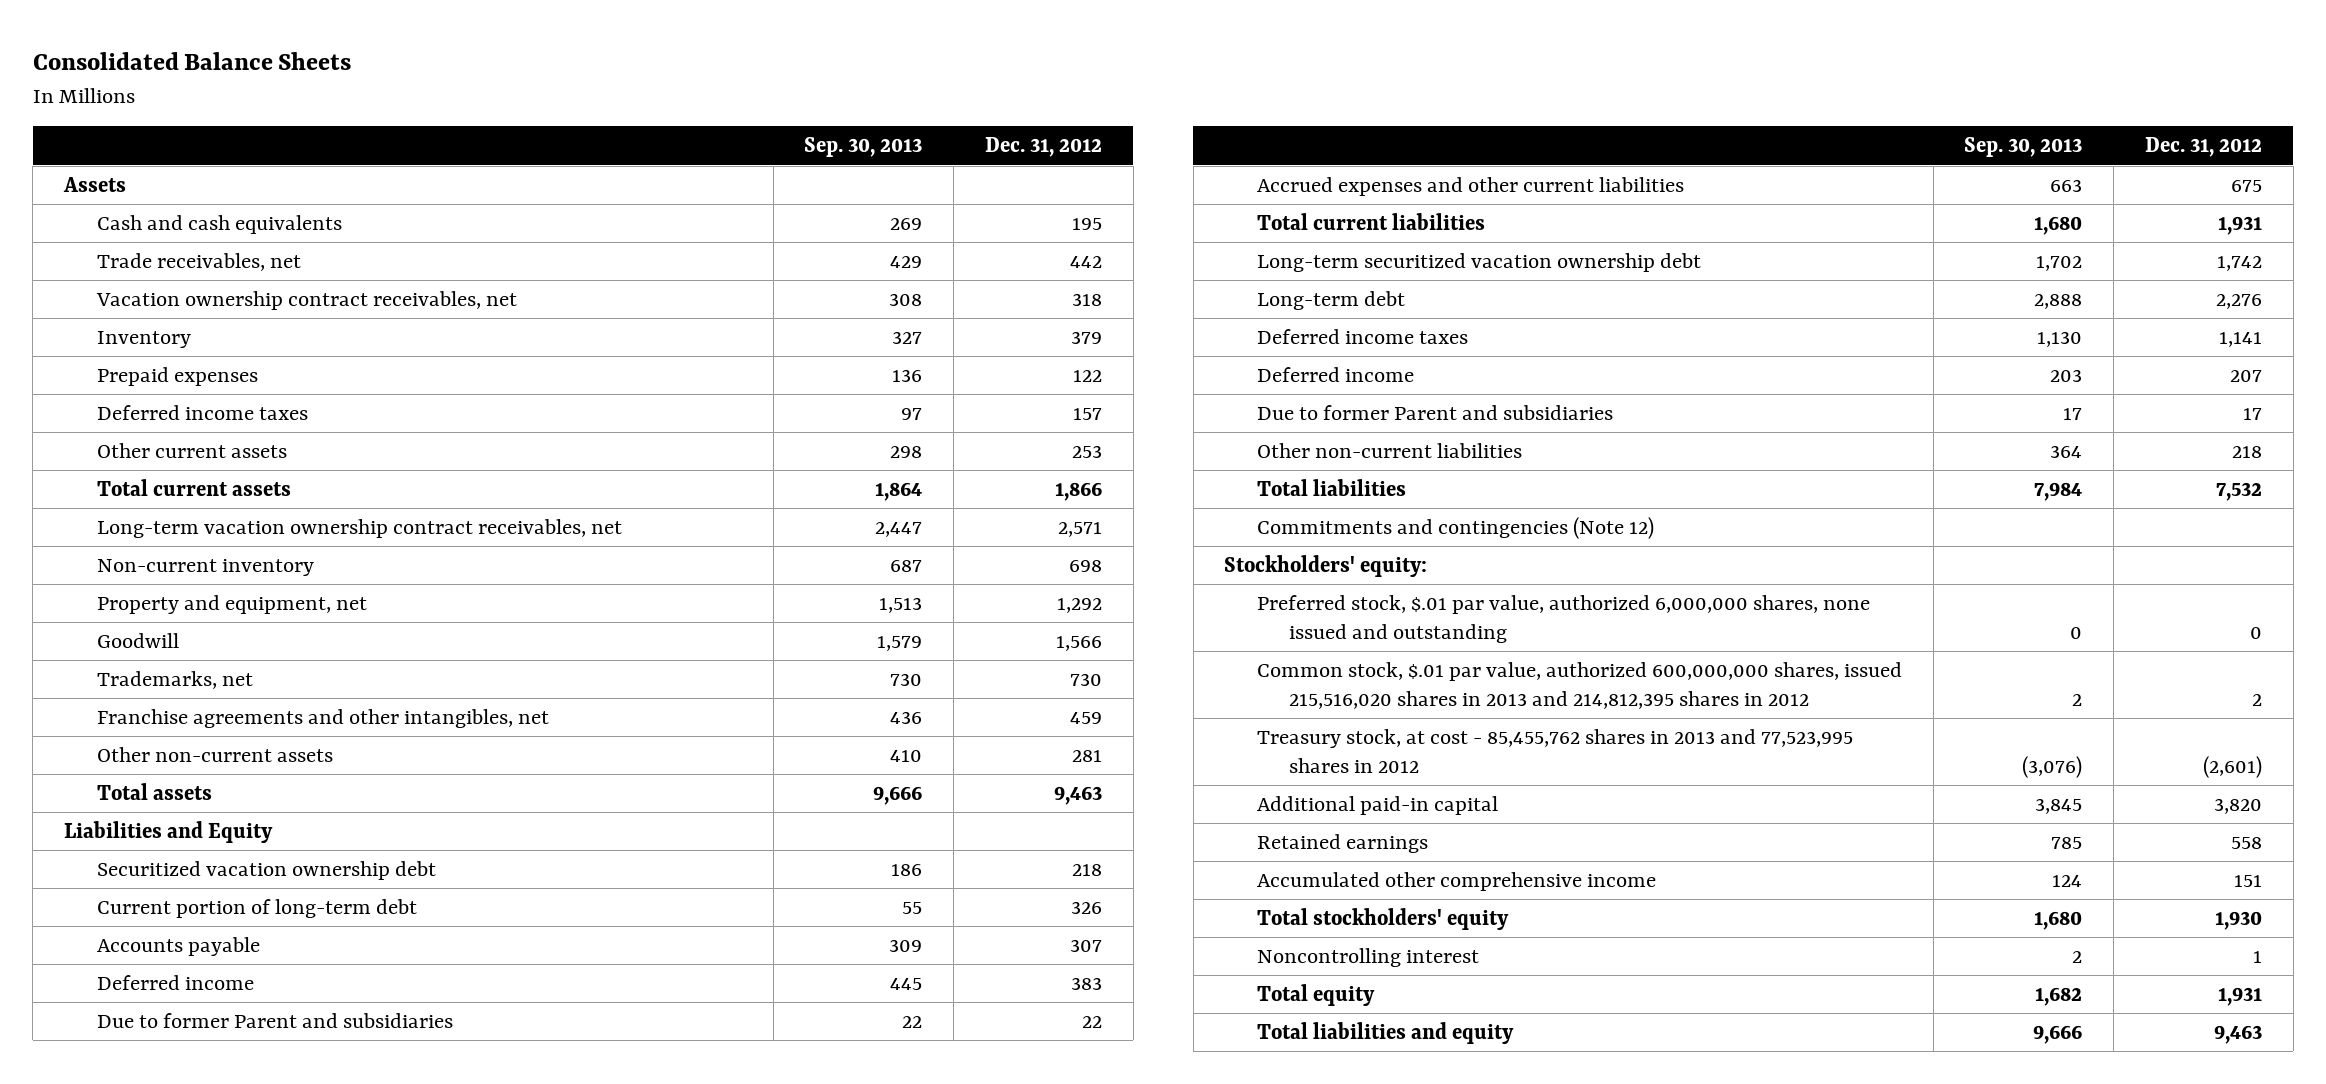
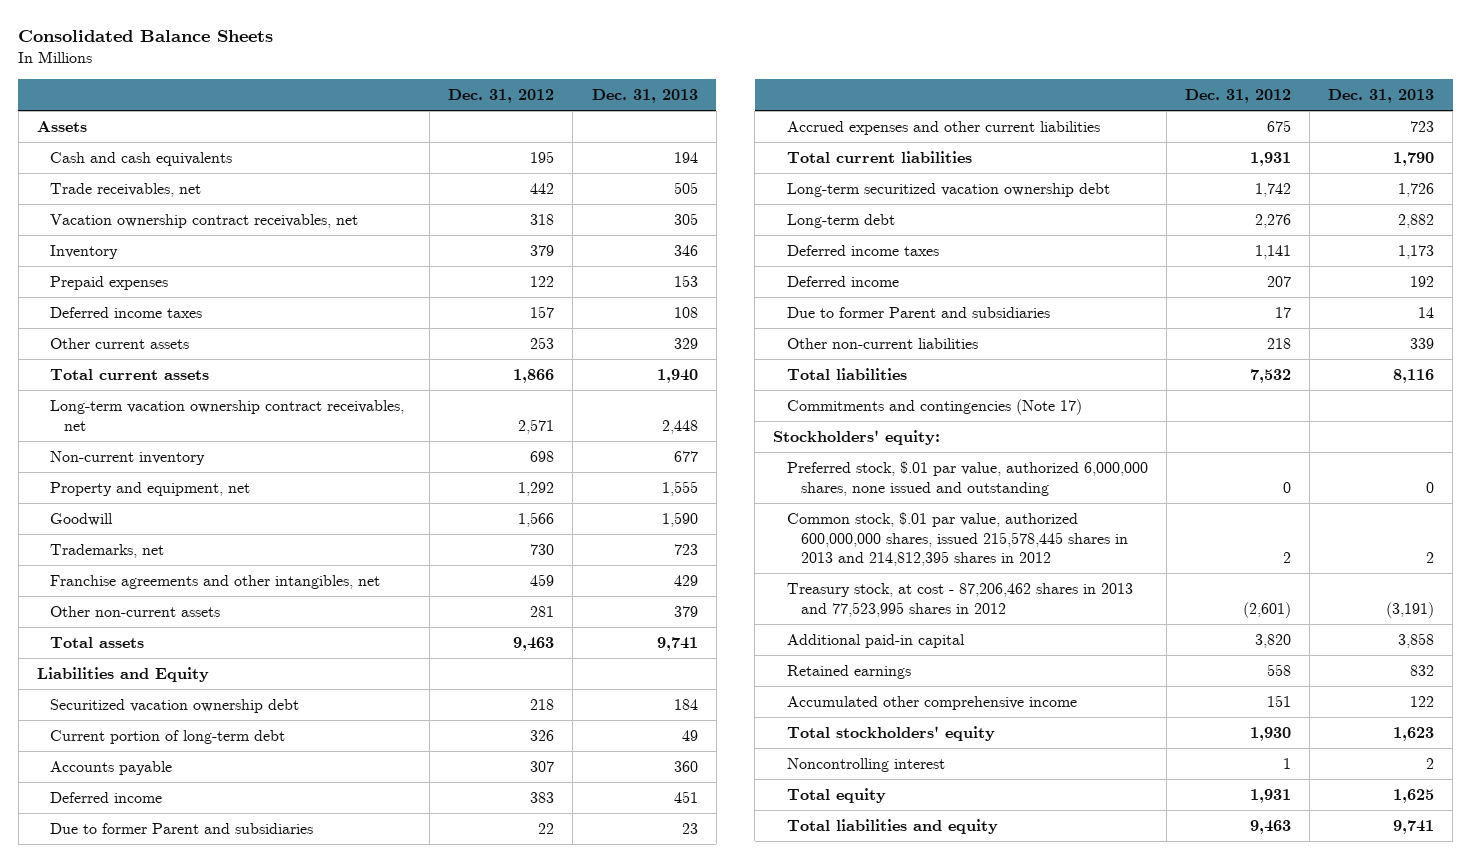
[804,137,923,158] Sep. 30, 2013 -> none
none -> [591,88,698,103] Dec. 31, 2013
[1256,516,1654,539] Commitments and contingencies (Note 12) -> [787,398,1083,415] Commitments and contingencies (Note 17)
[1256,661,1902,709] Common stock, $.01 par value, authorized 600,000,000 shares, issued 215,516,020 shares in 2013 and 214,812,395 shares in 2012 -> [787,511,1129,567] Common stock, $.01 par value, authorized 600,000,000 shares, issued 215,578,445 shares in 2013 and 214,812,395 shares in 2012
[1256,728,1853,773] Treasury stock, at cost - 85,455,762 shares in 2013 and 77,523,995 shares in 2012 -> [787,582,1134,617] Treasury stock, at cost - 87,206,462 shares in 2013 and 77,523,995 shares in 2012

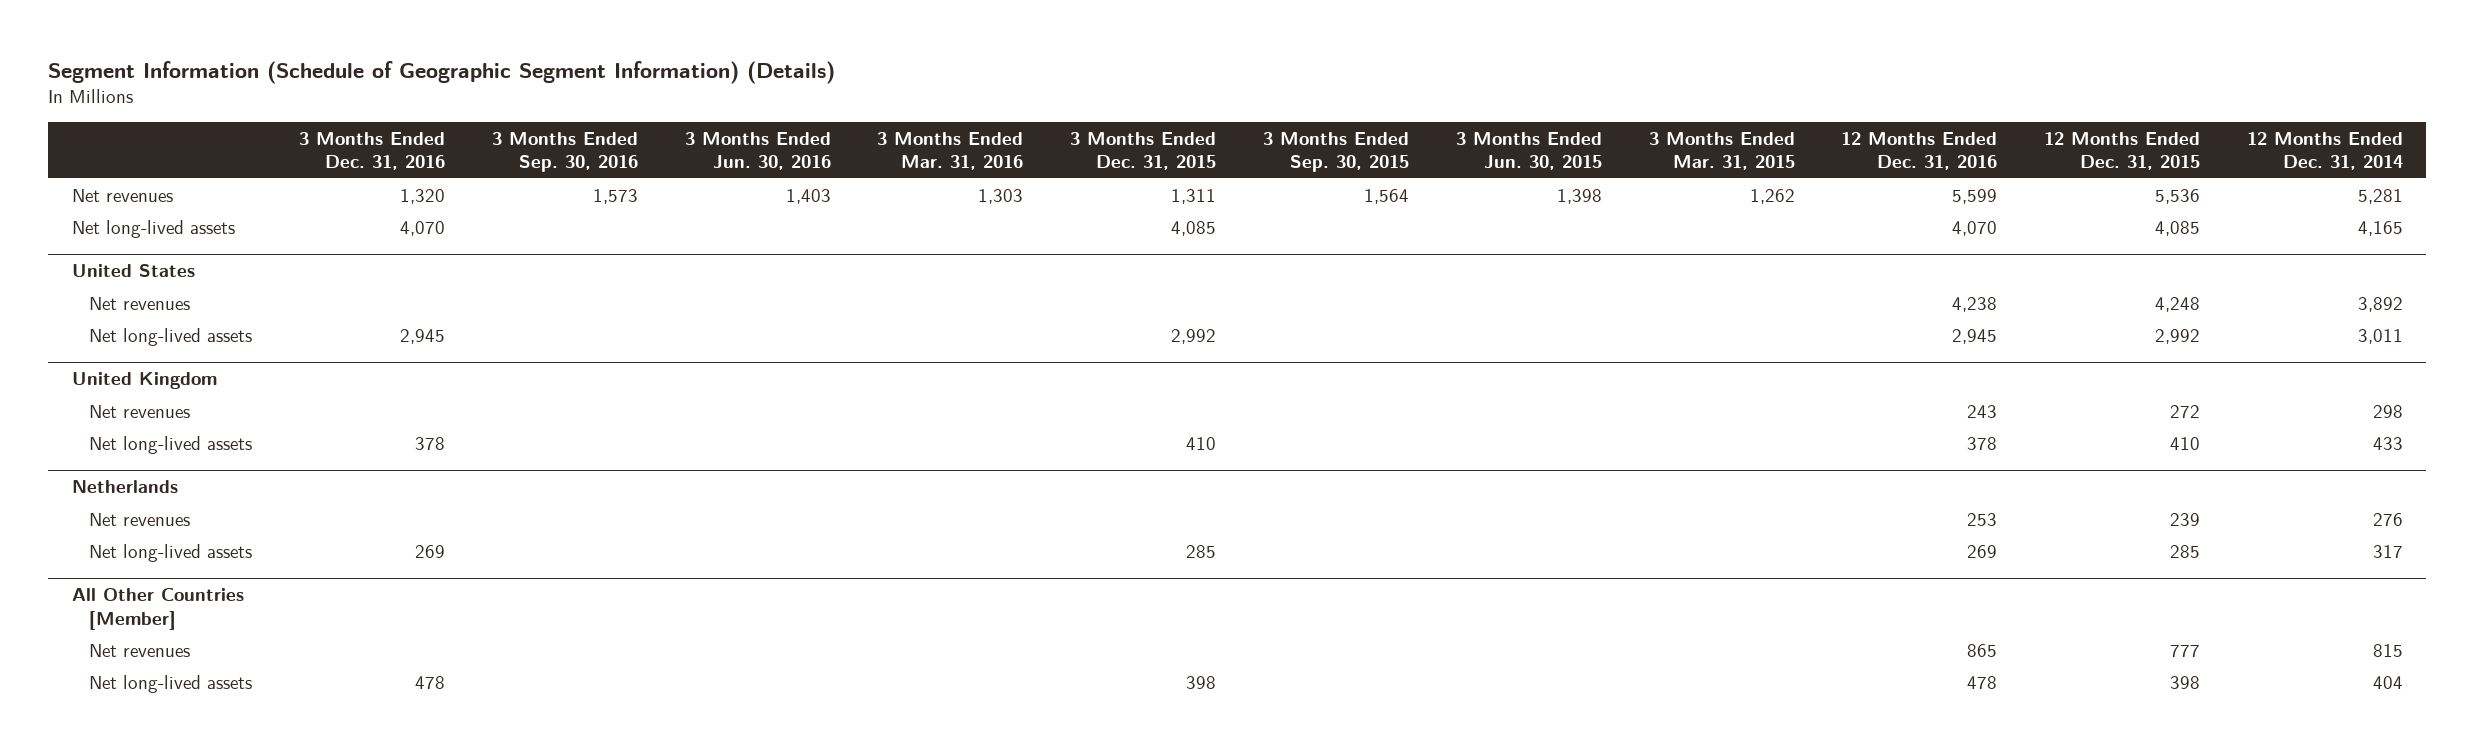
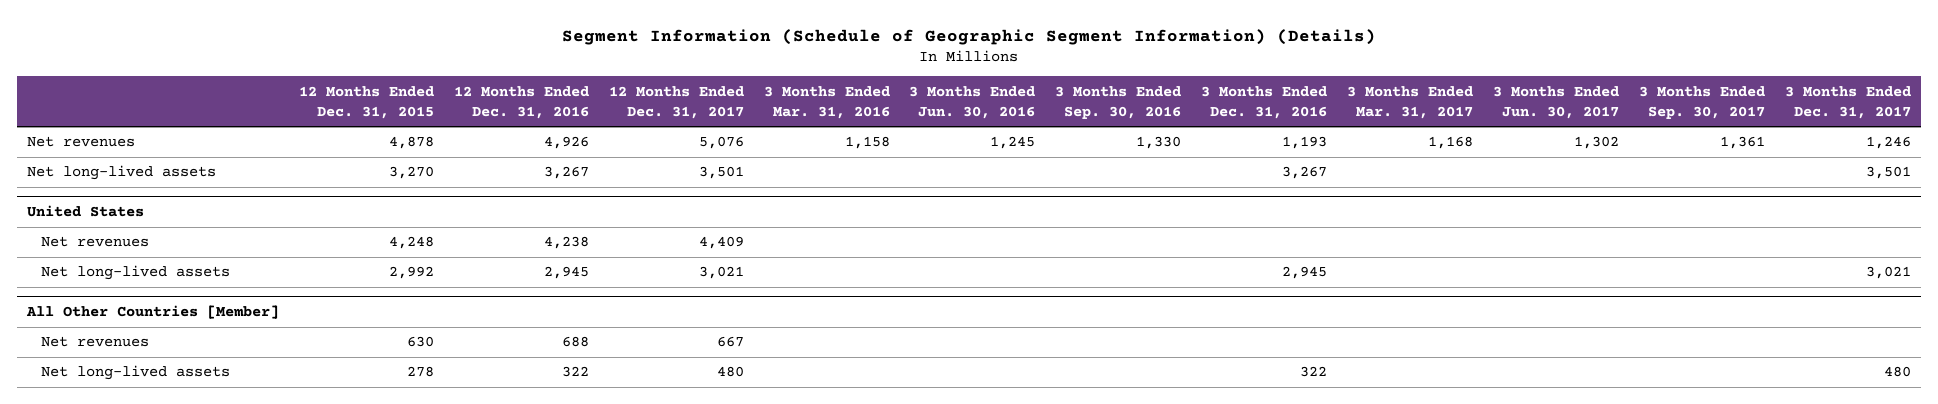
[1070,131,1217,171] 3 Months Ended Dec. 31, 2015 -> none
[1263,131,1410,173] 3 Months Ended Sep. 30, 2015 -> none
[1455,131,1602,171] 3 Months Ended Jun. 30, 2015 -> none
[1648,131,1795,171] 3 Months Ended Mar. 31, 2015 -> none
[2246,131,2403,171] 12 Months Ended Dec. 31, 2014 -> none
none -> [608,85,744,119] 12 Months Ended Dec. 31, 2017
none -> [1347,85,1474,119] 3 Months Ended Mar. 31, 2017
none -> [1493,85,1620,119] 3 Months Ended Jun. 30, 2017
none -> [1639,85,1766,119] 3 Months Ended Sep. 30, 2017
none -> [1785,85,1912,119] 3 Months Ended Dec. 31, 2017
[400,188,446,204] 1,320 -> [1282,136,1328,150] 1,193
[592,188,638,204] 1,573 -> [1136,136,1182,150] 1,330
[785,188,831,204] 1,403 -> [990,136,1036,150] 1,245
[978,188,1024,204] 1,303 -> [844,136,890,150] 1,158
[1952,188,1998,204] 5,599 -> [543,136,589,150] 4,926
[2155,188,2201,204] 5,536 -> [388,136,434,150] 4,878
[400,220,446,236] 4,070 -> [1282,166,1328,180] 3,267
[1952,220,1998,236] 4,070 -> [543,166,589,180] 3,267
[2155,220,2201,236] 4,085 -> [388,166,434,180] 3,270
[71,372,217,390] United Kingdom -> none
[89,404,191,418] Net revenues -> none
[89,435,253,454] Net long-lived assets -> none
[71,480,178,494] Netherlands -> none
[89,512,191,526] Net revenues -> none
[89,543,253,562] Net long-lived assets -> none
[1967,643,1998,657] 865 -> [561,336,589,348] 688
[2170,644,2201,657] 777 -> [406,336,434,348] 630
[415,675,446,689] 478 -> [1300,366,1328,378] 322
[1967,675,1998,689] 478 -> [561,366,589,378] 322
[2170,675,2201,689] 398 -> [406,366,434,378] 278

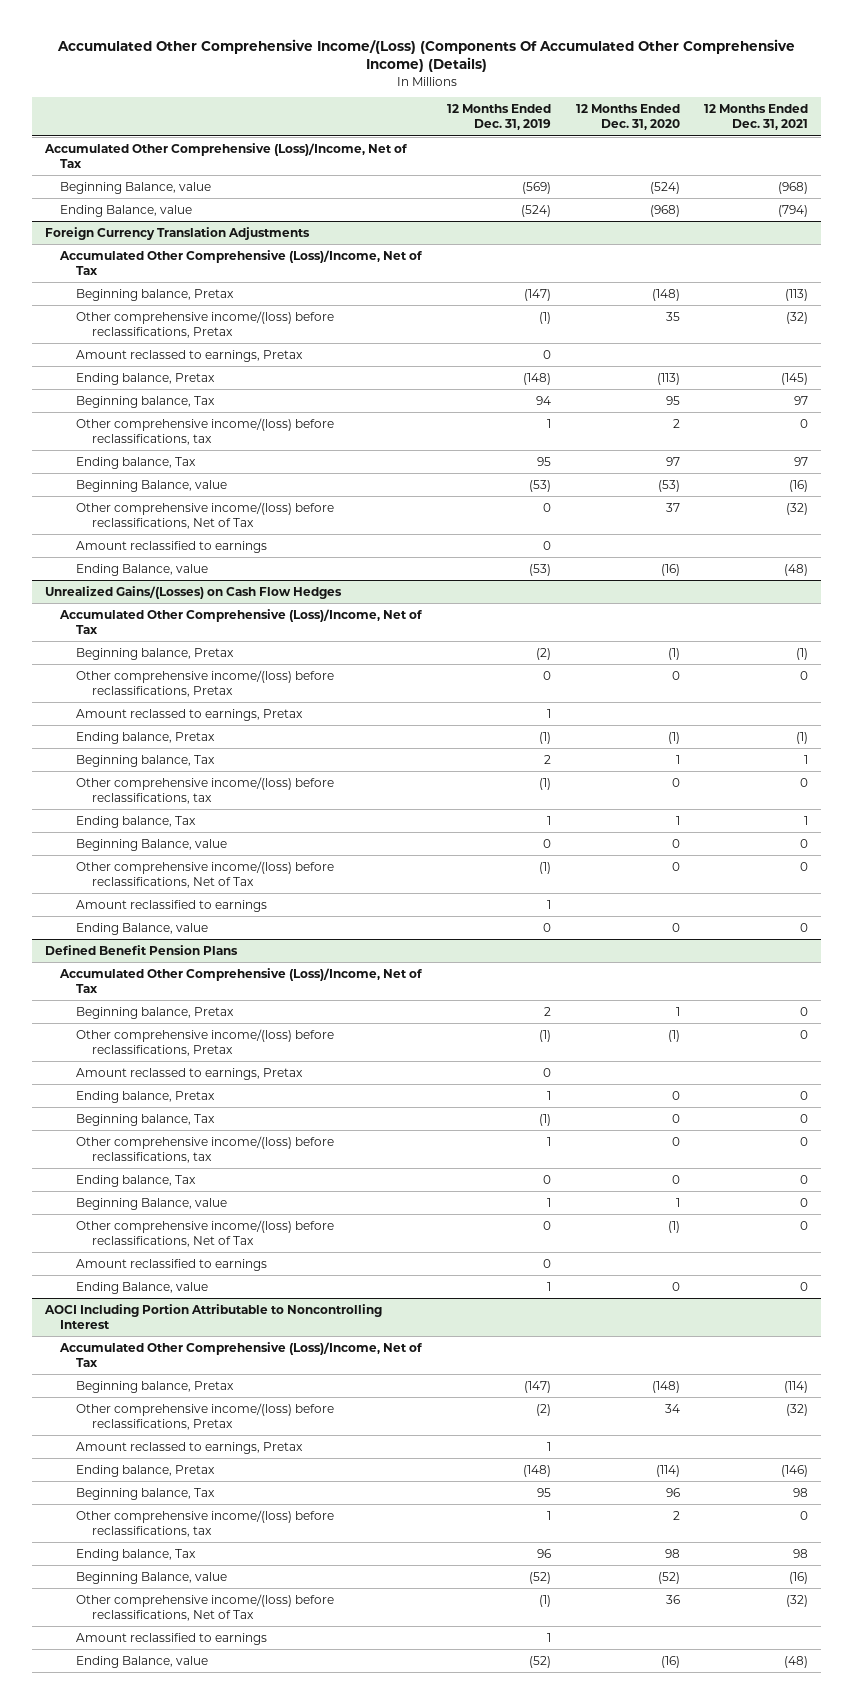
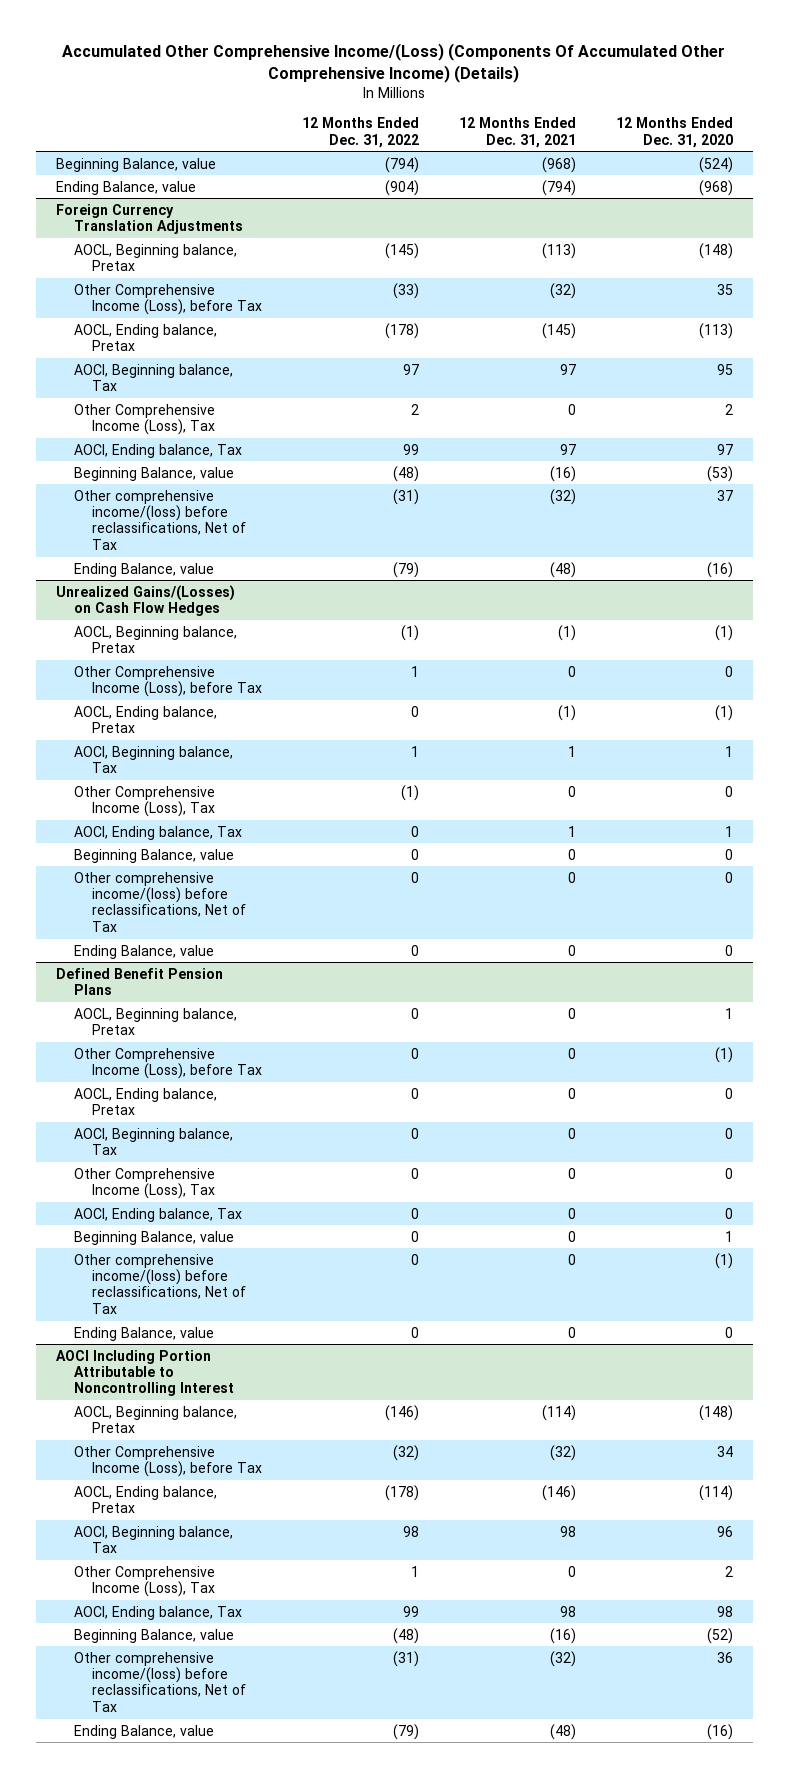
[447,104,552,131] 12 Months Ended Dec. 31, 2019 -> none
none -> [301,117,419,148] 12 Months Ended Dec. 31, 2022
[43,142,407,168] Accumulated Other Comprehensive (Loss)/Income, Net of Tax -> none
[59,249,423,275] Accumulated Other Comprehensive (Loss)/Income, Net of Tax -> none
[75,349,303,362] Amount reclassed to earnings, Pretax -> none
[75,288,234,301] Beginning balance, Pretax -> [73,243,237,272] AOCL, Beginning balance, Pretax
[75,310,334,338] Other comprehensive income/(loss) before reclassifications, Pretax -> [73,283,262,316] Other Comprehensive Income (Loss), before Tax
[75,372,215,385] Ending balance, Pretax -> [73,323,217,352] AOCL, Ending balance, Pretax
[75,395,215,408] Beginning balance, Tax -> [73,363,233,392] AOCI, Beginning balance, Tax
[75,417,334,445] Other comprehensive income/(loss) before reclassifications, tax -> [73,403,215,436] Other Comprehensive Income (Loss), Tax
[75,456,196,469] Ending balance, Tax -> [73,443,242,458] AOCI, Ending balance, Tax
[75,540,267,553] Amount reclassified to earnings -> none
[59,608,423,634] Accumulated Other Comprehensive (Loss)/Income, Net of Tax -> none
[75,708,303,721] Amount reclassed to earnings, Pretax -> none
[75,647,234,660] Beginning balance, Pretax -> [73,625,237,654] AOCL, Beginning balance, Pretax
[75,669,334,697] Other comprehensive income/(loss) before reclassifications, Pretax -> [73,665,262,698] Other Comprehensive Income (Loss), before Tax
[75,731,215,744] Ending balance, Pretax -> [73,705,217,734] AOCL, Ending balance, Pretax
[75,754,215,767] Beginning balance, Tax -> [73,745,233,774] AOCI, Beginning balance, Tax
[75,776,334,804] Other comprehensive income/(loss) before reclassifications, tax -> [73,785,215,818] Other Comprehensive Income (Loss), Tax
[75,815,196,828] Ending balance, Tax -> [73,825,242,840] AOCI, Ending balance, Tax
[75,899,267,912] Amount reclassified to earnings -> none
[59,967,423,993] Accumulated Other Comprehensive (Loss)/Income, Net of Tax -> none
[75,1067,303,1080] Amount reclassed to earnings, Pretax -> none
[75,1006,234,1019] Beginning balance, Pretax -> [73,1007,237,1036] AOCL, Beginning balance, Pretax
[75,1028,334,1056] Other comprehensive income/(loss) before reclassifications, Pretax -> [73,1047,262,1080] Other Comprehensive Income (Loss), before Tax
[75,1090,215,1103] Ending balance, Pretax -> [73,1087,217,1116] AOCL, Ending balance, Pretax
[75,1113,215,1126] Beginning balance, Tax -> [73,1127,233,1156] AOCI, Beginning balance, Tax
[75,1135,334,1163] Other comprehensive income/(loss) before reclassifications, tax -> [73,1167,215,1200] Other Comprehensive Income (Loss), Tax
[75,1174,196,1187] Ending balance, Tax -> [73,1207,242,1222] AOCI, Ending balance, Tax
[75,1258,267,1271] Amount reclassified to earnings -> none
[59,1341,423,1367] Accumulated Other Comprehensive (Loss)/Income, Net of Tax -> none
[75,1441,303,1454] Amount reclassed to earnings, Pretax -> none
[75,1380,234,1393] Beginning balance, Pretax -> [73,1405,237,1434] AOCL, Beginning balance, Pretax
[75,1402,334,1430] Other comprehensive income/(loss) before reclassifications, Pretax -> [73,1445,262,1478] Other Comprehensive Income (Loss), before Tax
[75,1464,215,1477] Ending balance, Pretax -> [73,1485,217,1514] AOCL, Ending balance, Pretax
[75,1487,215,1500] Beginning balance, Tax -> [73,1525,233,1554] AOCI, Beginning balance, Tax
[75,1509,334,1537] Other comprehensive income/(loss) before reclassifications, tax -> [73,1565,215,1598] Other Comprehensive Income (Loss), Tax
[75,1548,196,1561] Ending balance, Tax -> [73,1605,242,1620] AOCI, Ending balance, Tax
[75,1632,267,1645] Amount reclassified to earnings -> none

